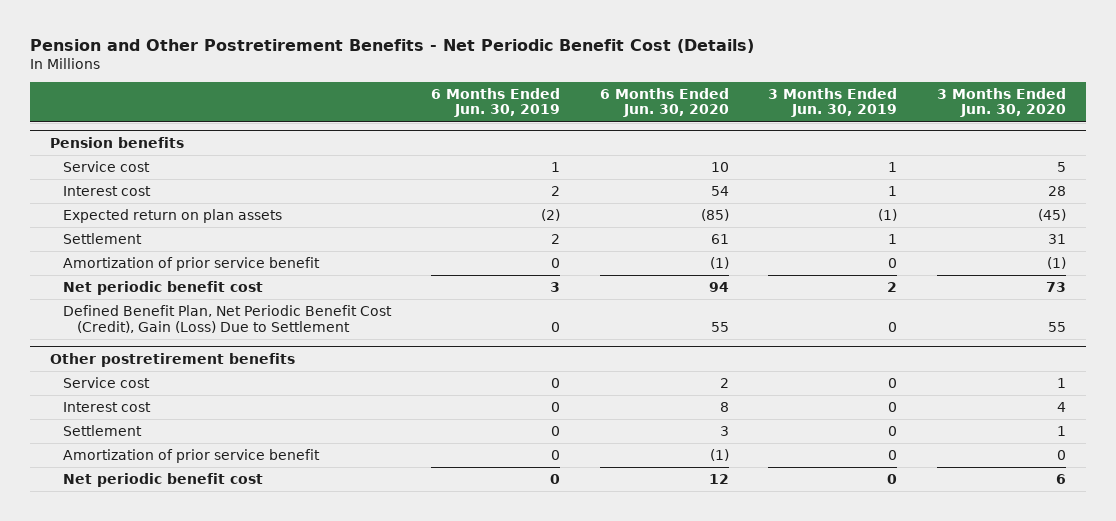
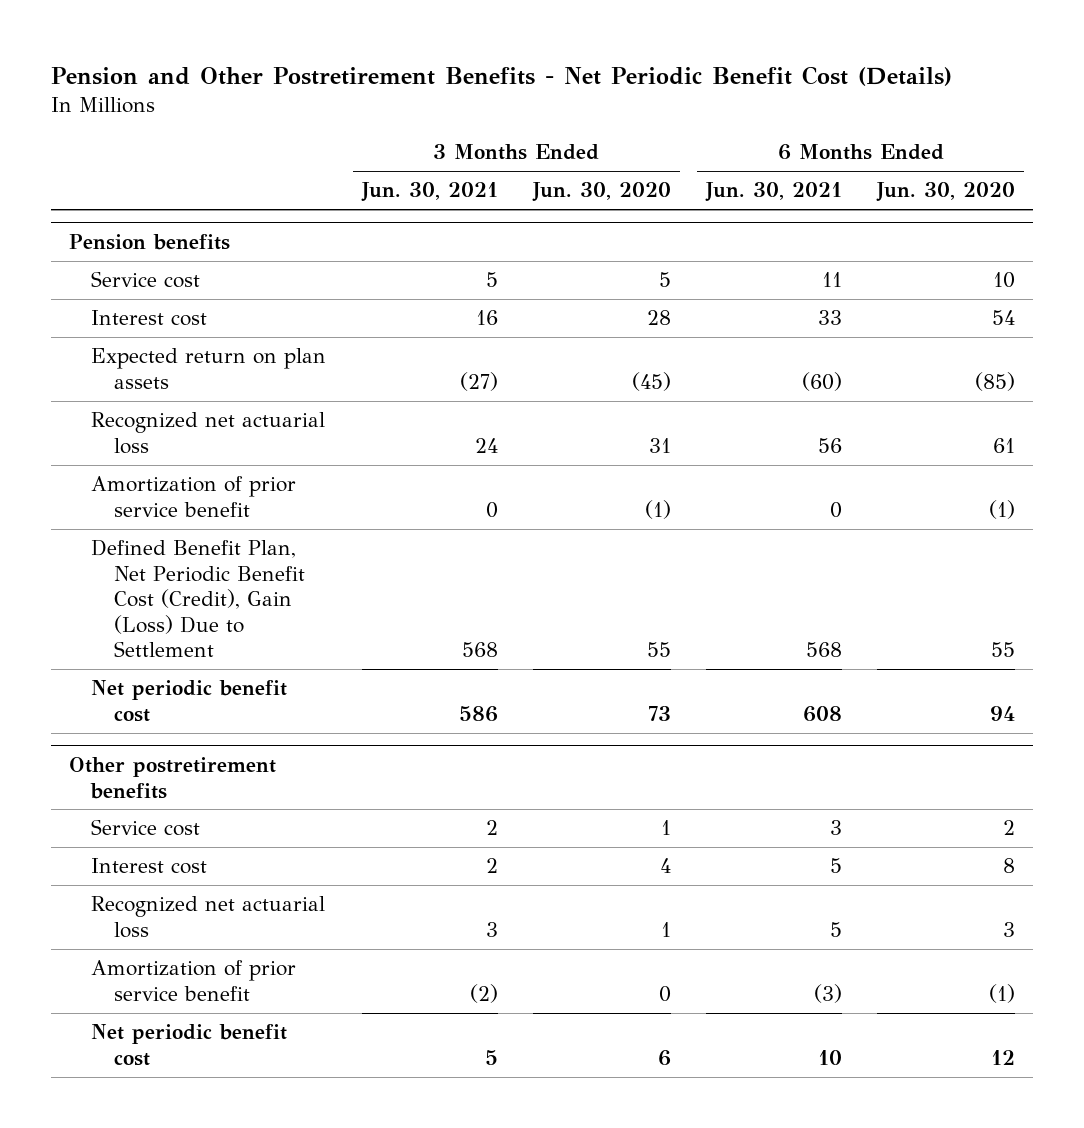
[431,87,561,118] 6 Months Ended Jun. 30, 2019 -> none
[768,87,898,118] 3 Months Ended Jun. 30, 2019 -> none
none -> [360,182,498,203] Jun. 30, 2021
none -> [704,182,842,203] Jun. 30, 2021
[63,232,143,244] Settlement -> [91,412,326,454] Recognized net actuarial loss
[63,280,264,295] Net periodic benefit cost -> [91,680,288,722] Net periodic benefit cost
[63,424,143,436] Settlement -> [91,896,326,938] Recognized net actuarial loss

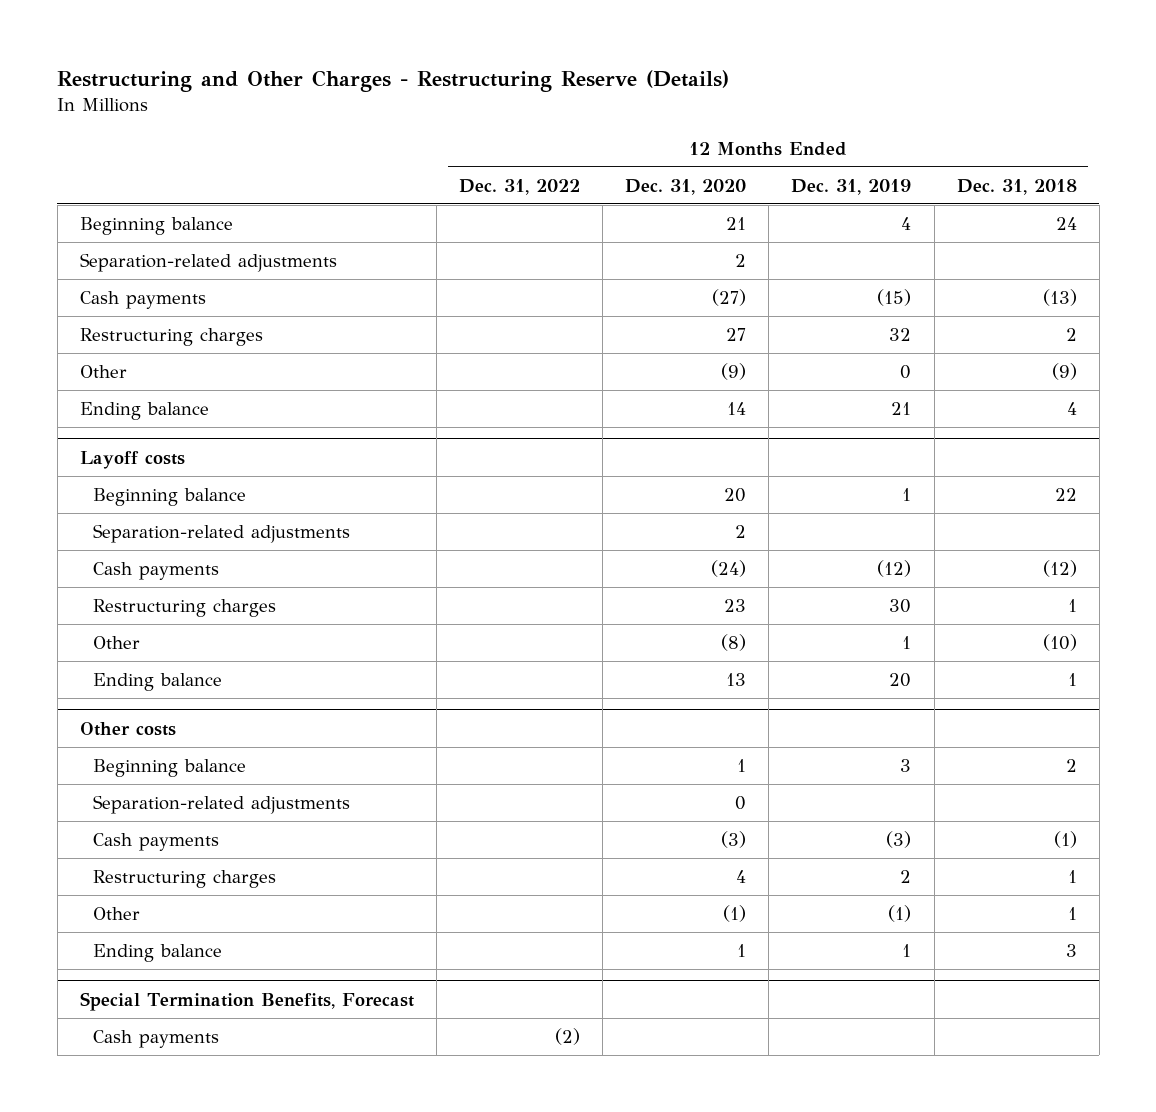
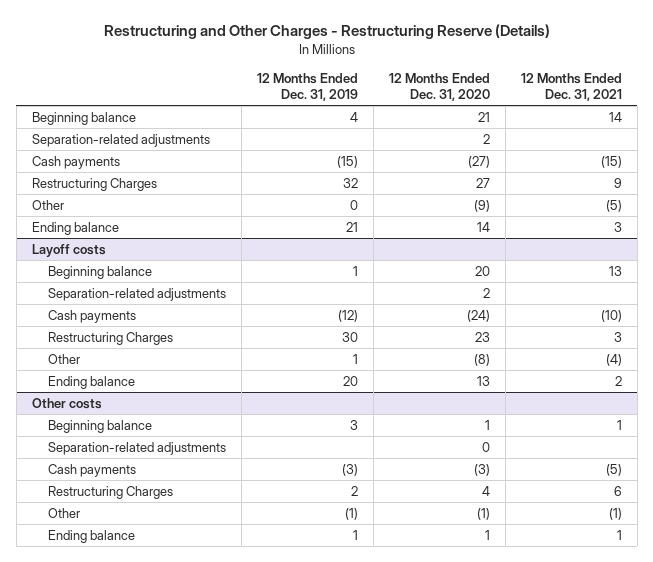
[459,178,581,195] Dec. 31, 2022 -> none
[956,178,1077,195] Dec. 31, 2018 -> none
none -> [520,72,622,102] 12 Months Ended Dec. 31, 2021
[79,327,263,346] Restructuring charges -> [31,177,157,191] Restructuring Charges
[93,598,277,617] Restructuring charges -> [47,331,173,345] Restructuring Charges
[93,869,277,888] Restructuring charges -> [47,485,173,499] Restructuring Charges
[79,991,414,1011] Special Termination Benefits, Forecast -> none
[93,1029,220,1048] Cash payments -> none

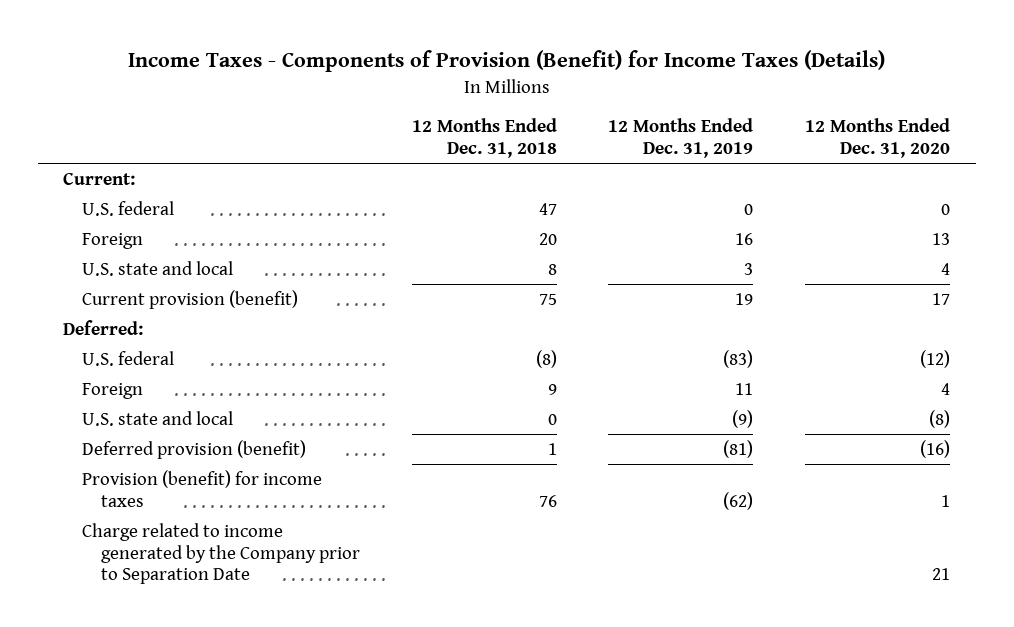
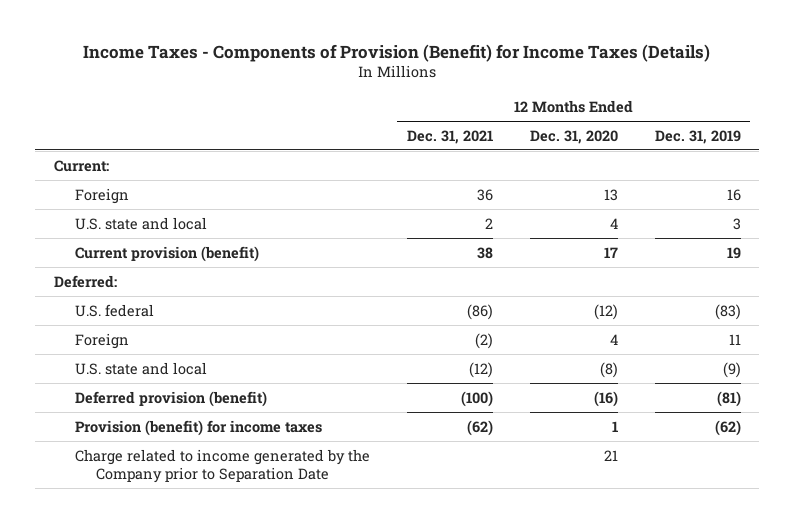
[411,118,557,159] 12 Months Ended Dec. 31, 2018 -> none
none -> [406,129,493,144] Dec. 31, 2021
[82,200,175,216] U.S. federal -> none

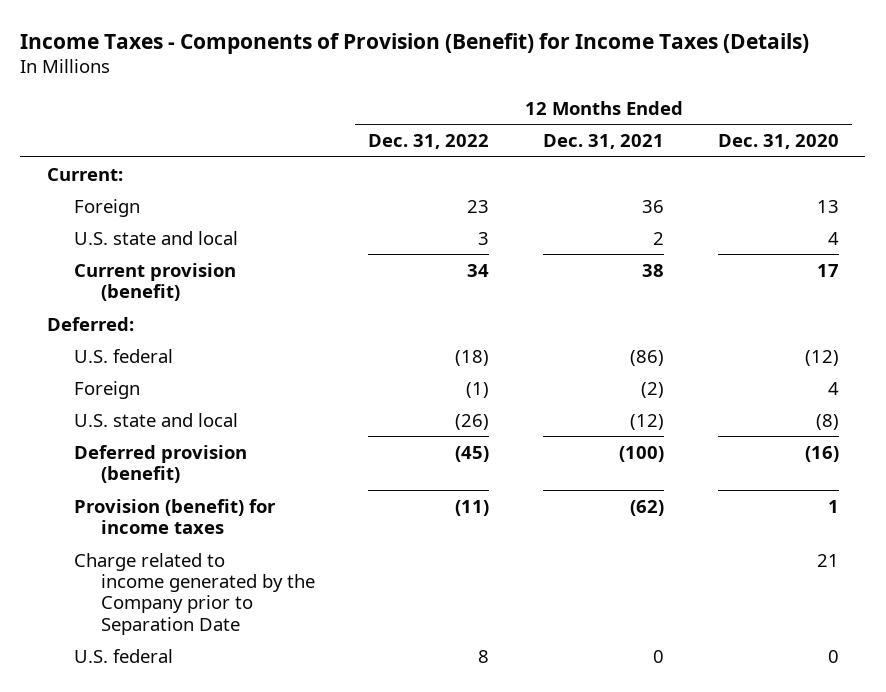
[654,129,741,144] Dec. 31, 2019 -> none
none -> [368,133,490,149] Dec. 31, 2022
none -> [73,648,173,663] U.S. federal

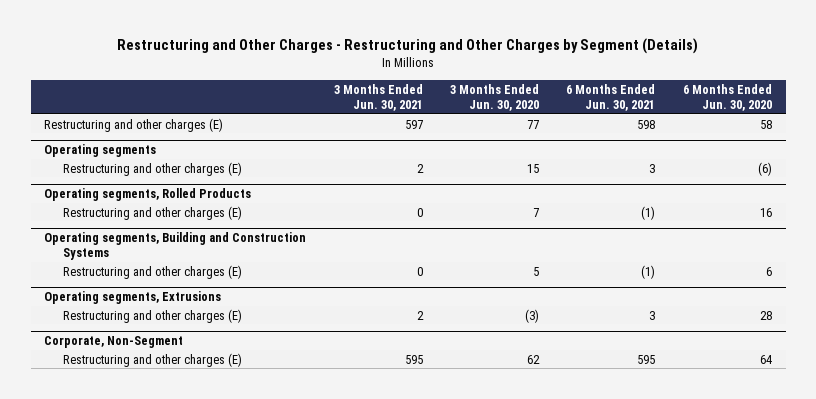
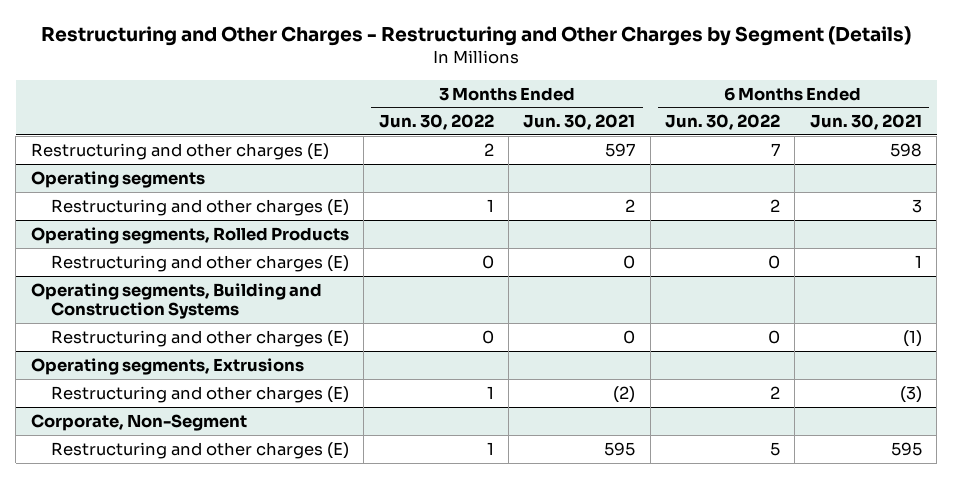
[450,83,540,111] 3 Months Ended Jun. 30, 2020 -> none
[682,83,772,111] 6 Months Ended Jun. 30, 2020 -> none
none -> [378,114,494,131] Jun. 30, 2022
none -> [665,114,781,131] Jun. 30, 2022
[641,205,656,220] (1) -> [914,254,922,268] 1
[416,310,424,320] 2 -> [613,385,636,403] (2)
[649,310,656,320] 3 -> [899,385,922,403] (3)

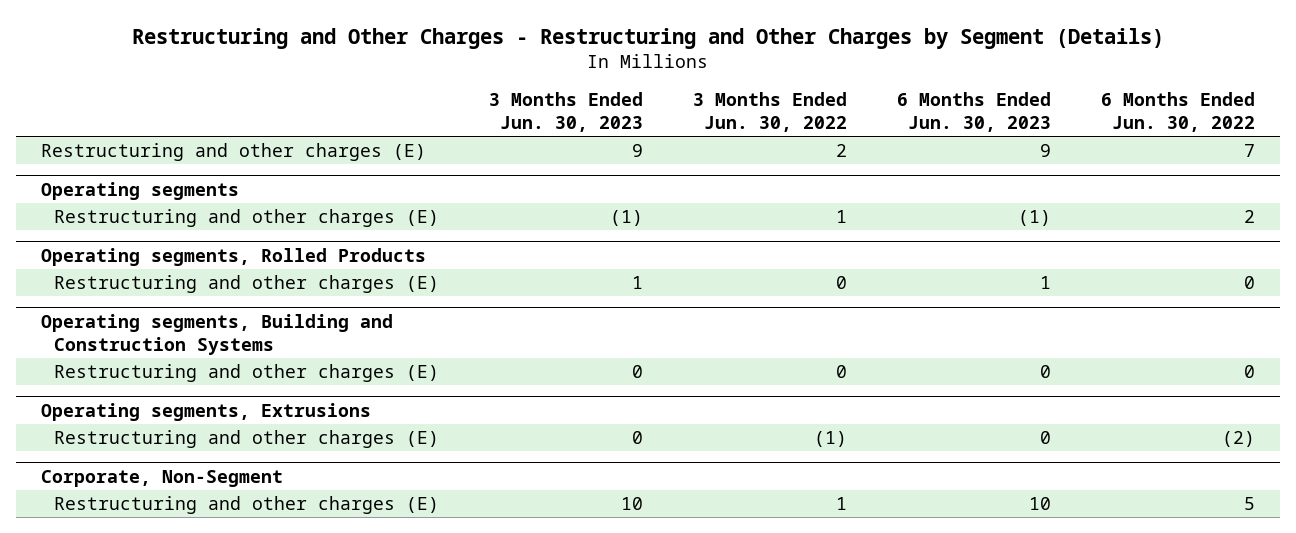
[523,114,636,131] Jun. 30, 2021 -> none
[809,114,922,131] Jun. 30, 2021 -> none
none -> [489,91,644,132] 3 Months Ended Jun. 30, 2023
none -> [897,91,1052,132] 6 Months Ended Jun. 30, 2023
[486,385,494,399] 1 -> [814,431,848,448] (1)
[770,385,781,399] 2 -> [1222,431,1256,448] (2)

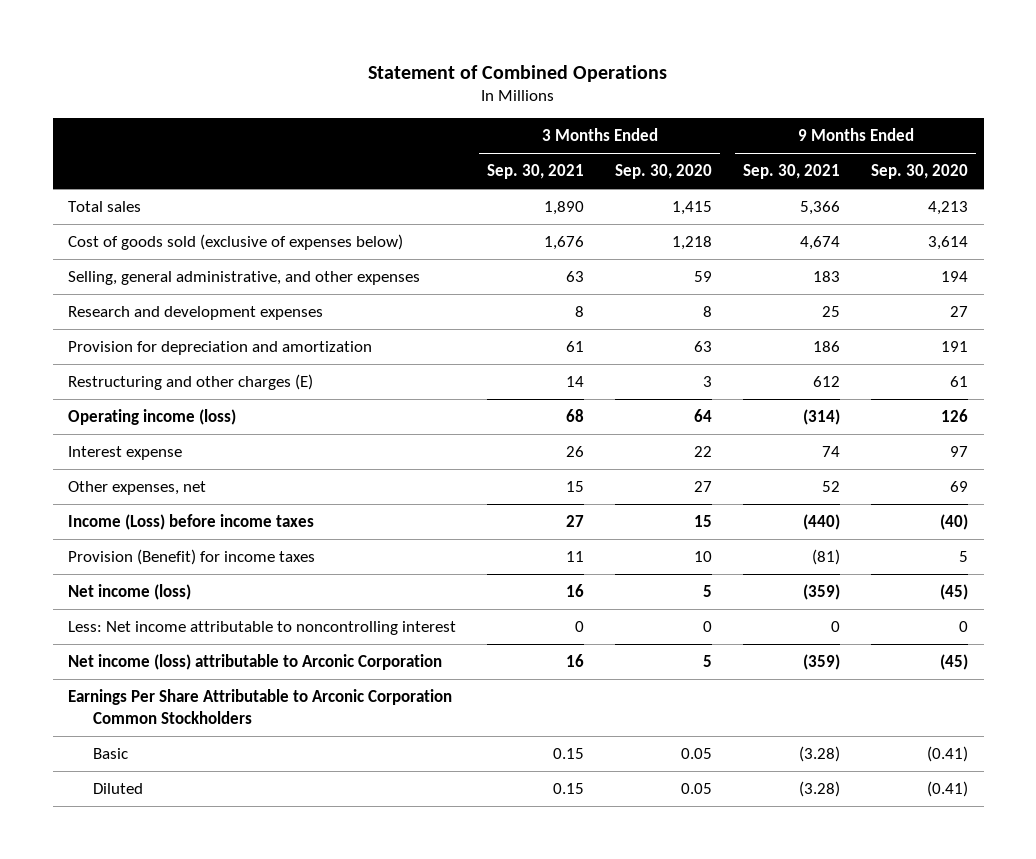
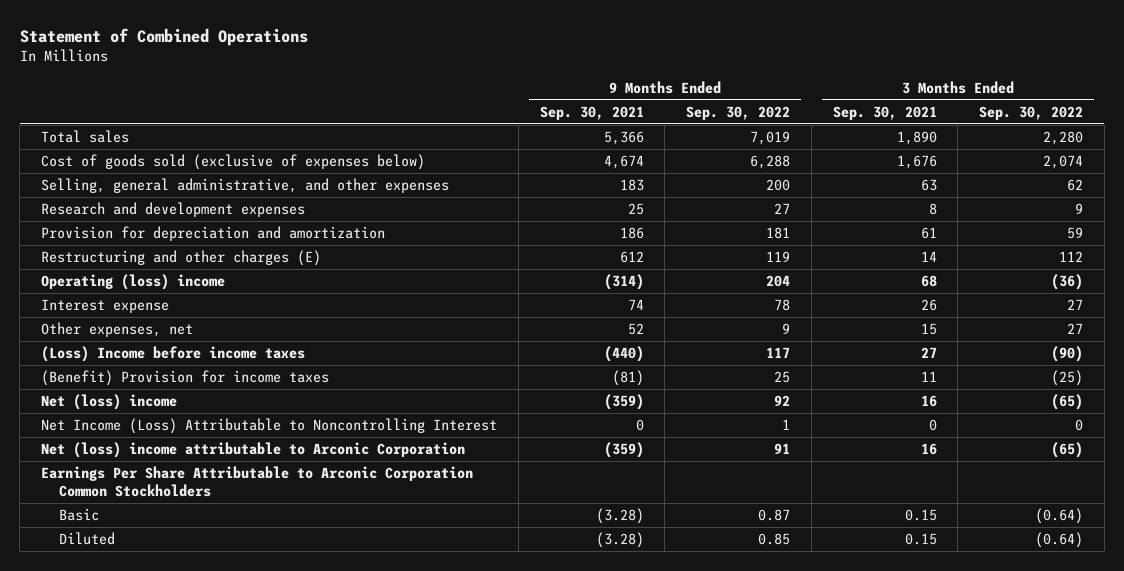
[615,164,713,180] Sep. 30, 2020 -> none
[871,164,969,180] Sep. 30, 2020 -> none
none -> [686,105,791,120] Sep. 30, 2022
none -> [978,105,1083,120] Sep. 30, 2022
[68,408,237,425] Operating income (loss) -> [41,274,226,291] Operating (loss) income
[68,513,315,530] Income (Loss) before income taxes -> [41,346,306,363] (Loss) Income before income taxes
[68,548,316,565] Provision (Benefit) for income taxes -> [41,370,330,387] (Benefit) Provision for income taxes
[68,583,192,600] Net income (loss) -> [41,394,178,411] Net (loss) income
[68,620,457,635] Less: Net income attributable to noncontrolling interest -> [41,418,498,435] Net Income (Loss) Attributable to Noncontrolling Interest
[68,653,443,670] Net income (loss) attributable to Arconic Corporation -> [41,442,466,459] Net (loss) income attributable to Arconic Corporation

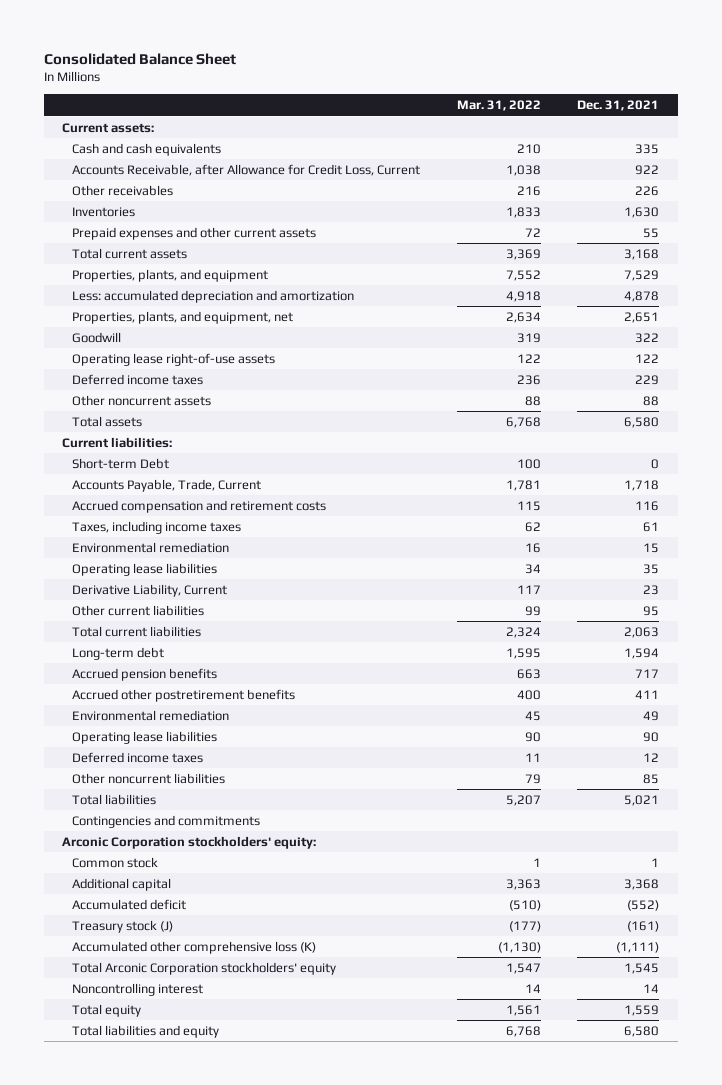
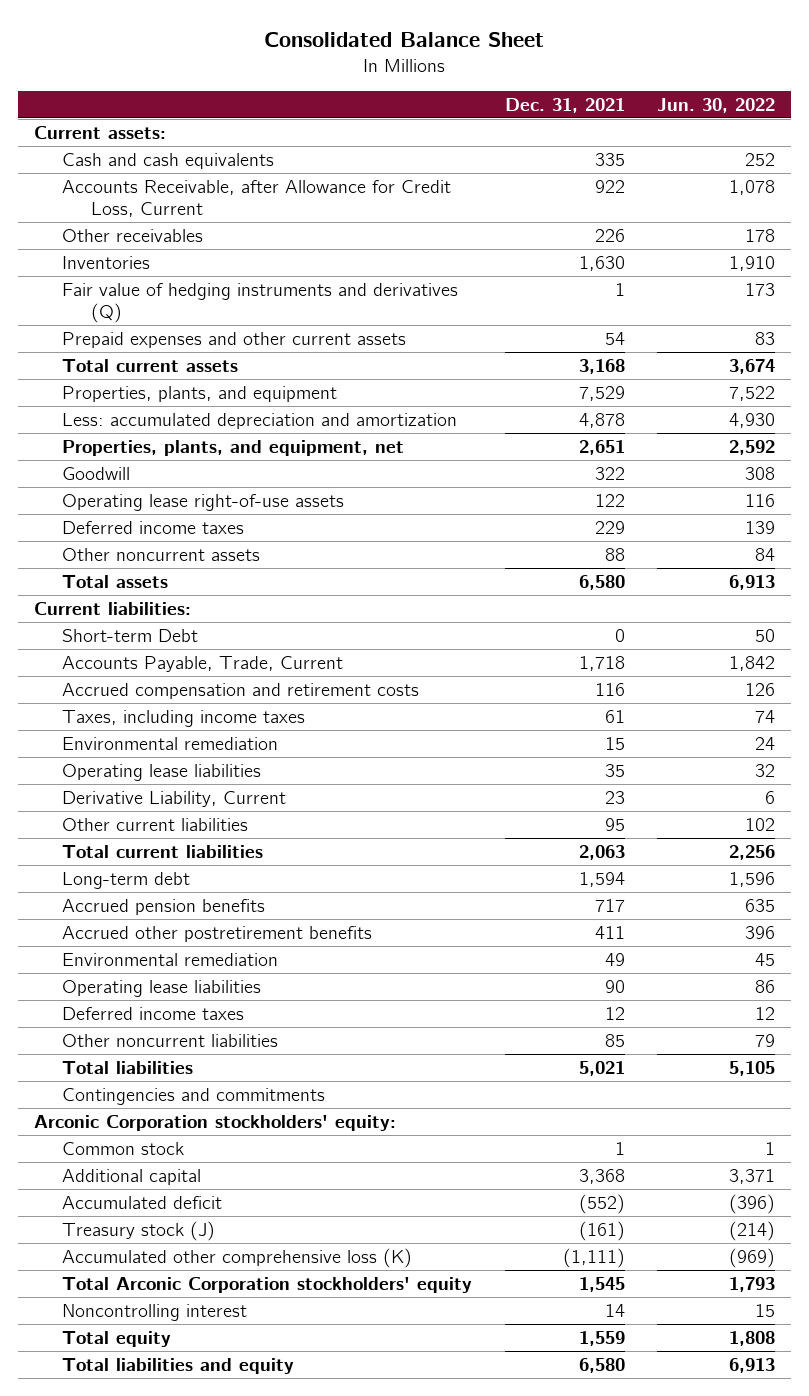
[456,100,541,112] Mar. 31, 2022 -> none
none -> [657,97,776,113] Jun. 30, 2022
none -> [62,283,459,323] Fair value of hedging instruments and derivatives (Q)
[643,227,660,238] 55 -> [604,332,625,346] 54

